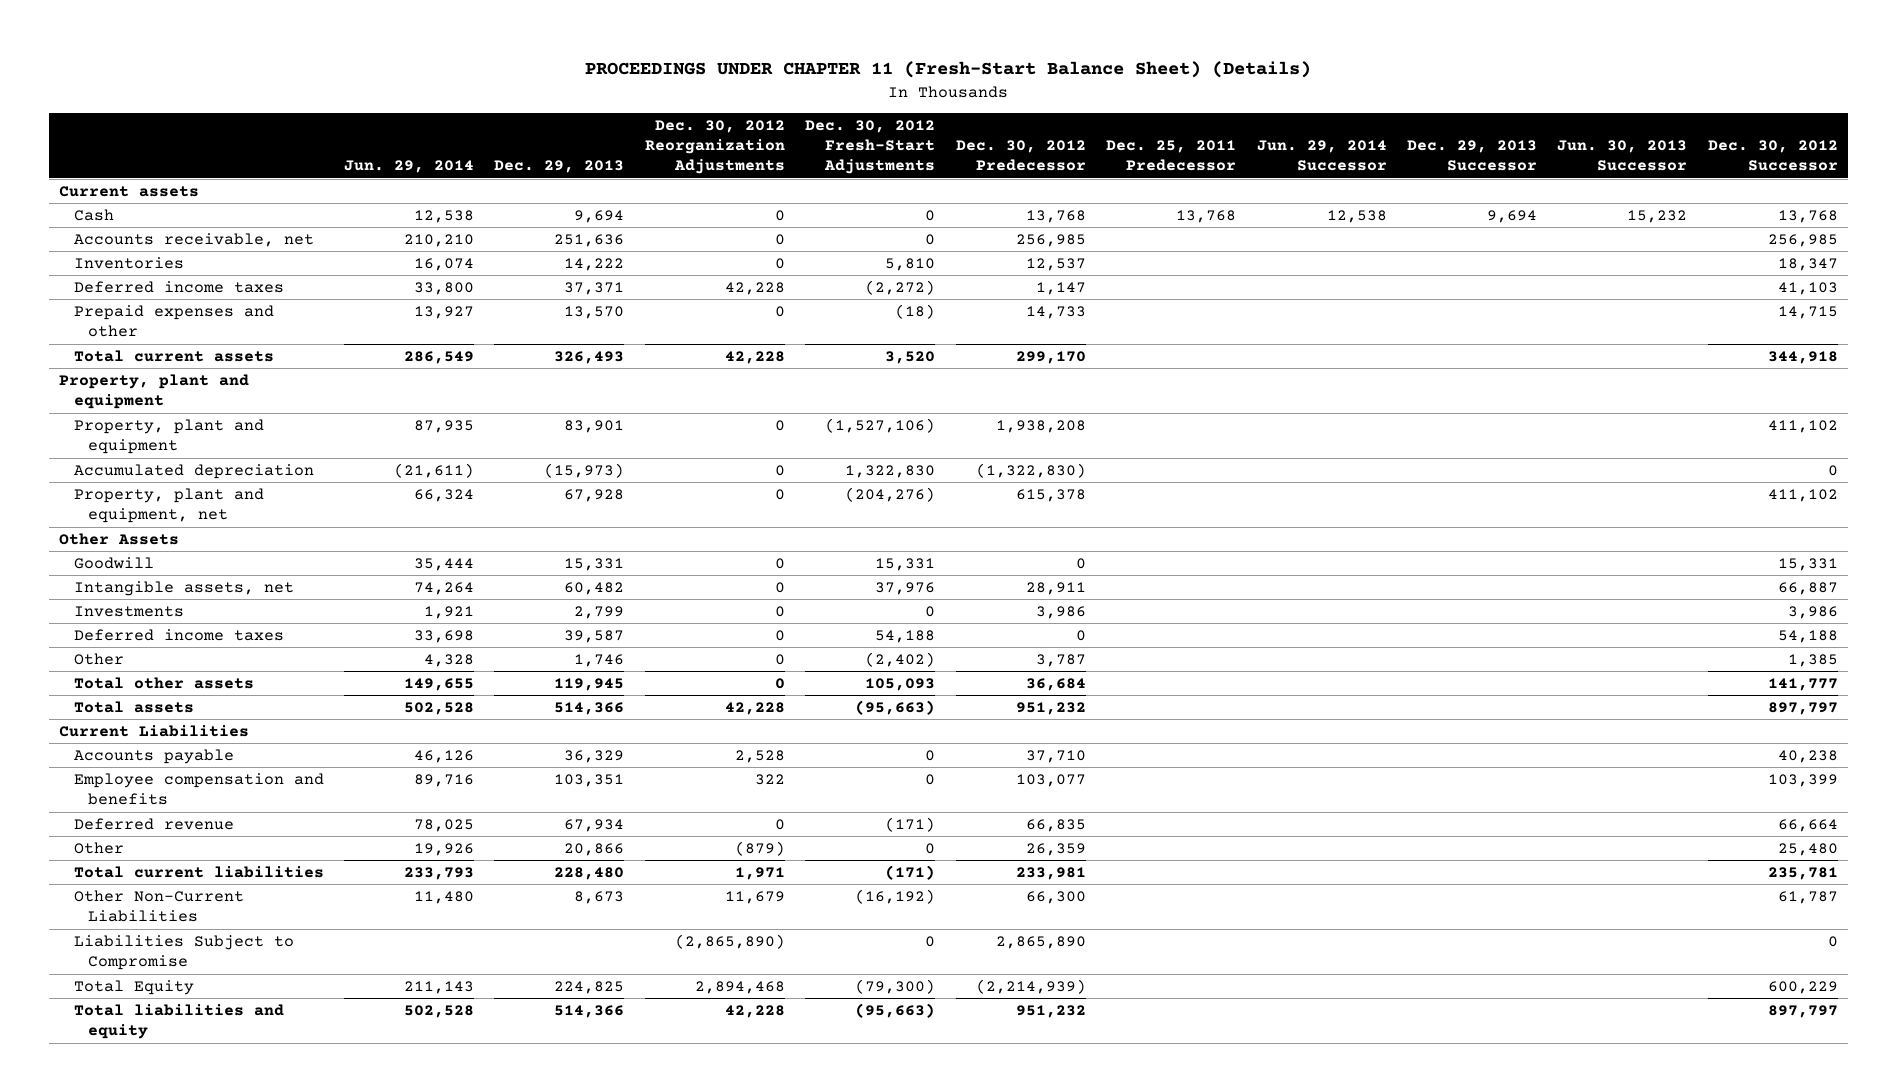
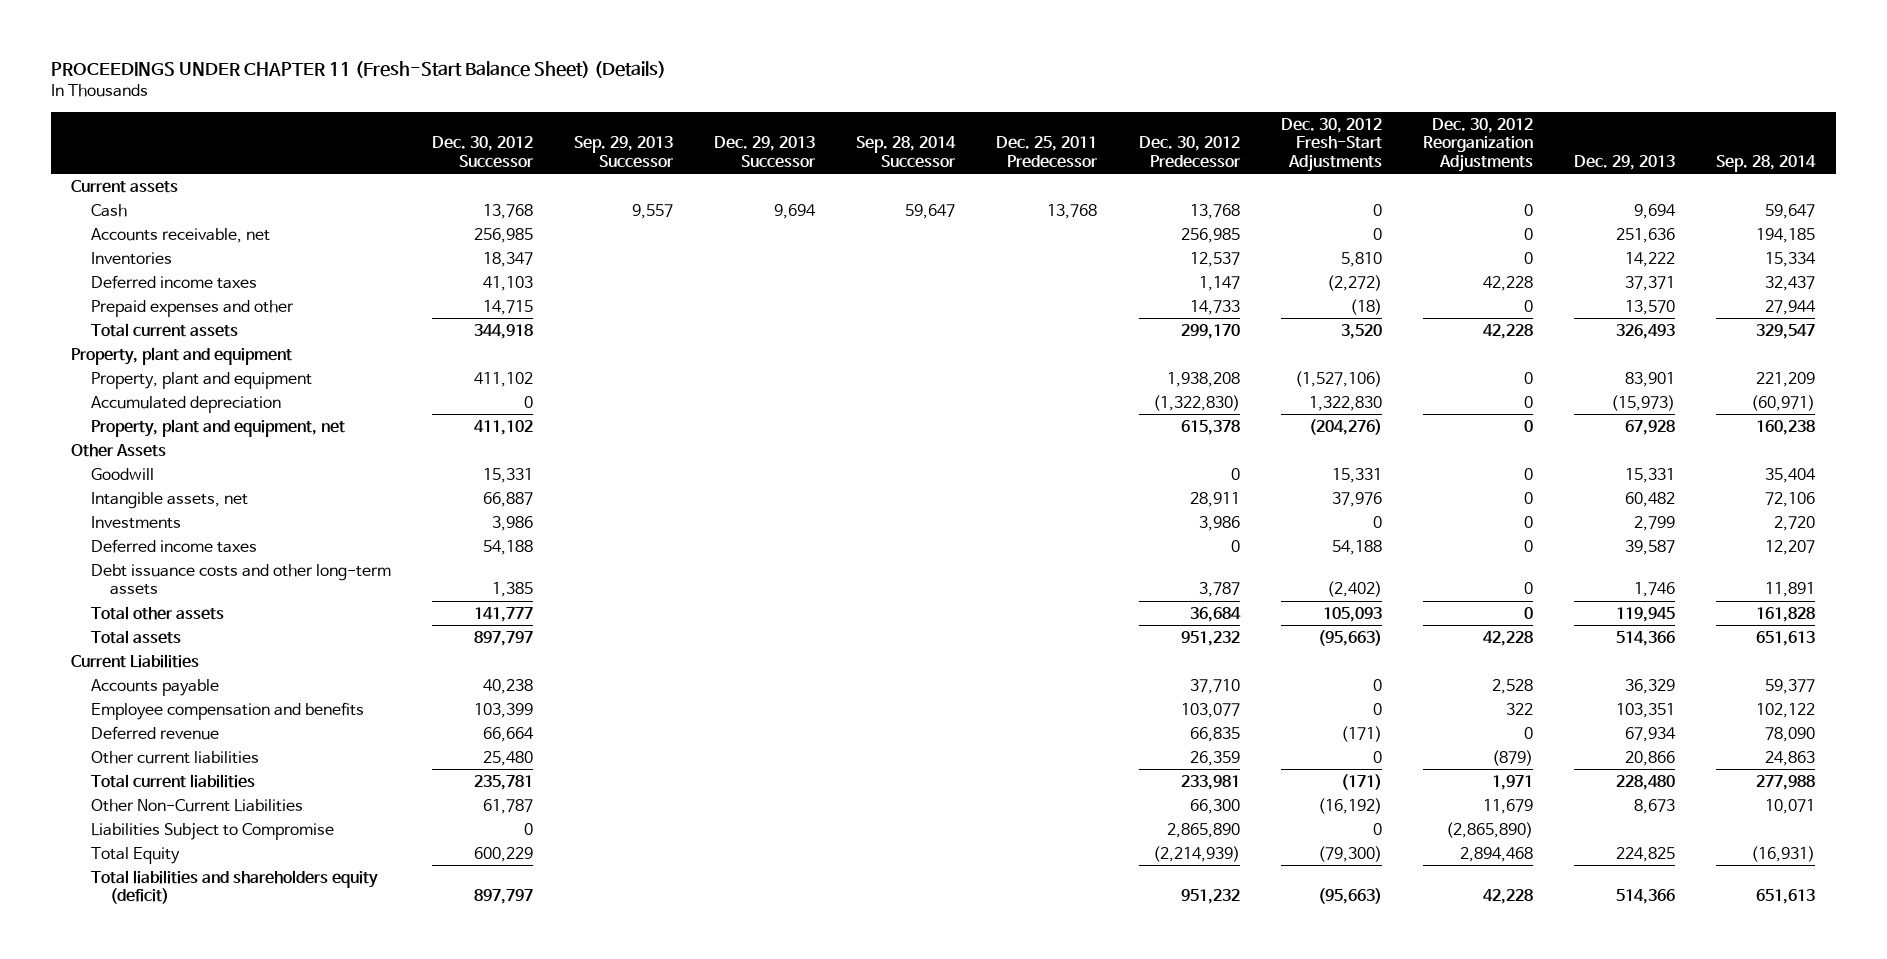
[343,160,474,174] Jun. 29, 2014 -> none
[1256,140,1387,172] Jun. 29, 2014 Successor -> none
[1557,140,1688,172] Jun. 30, 2013 Successor -> none
none -> [574,136,675,169] Sep. 29, 2013 Successor
none -> [856,136,957,169] Sep. 28, 2014 Successor
none -> [1716,155,1817,173] Sep. 28, 2014
[73,652,124,665] Other -> [90,563,391,596] Debt issuance costs and other long-term assets
[73,841,124,854] Other -> [90,750,259,764] Other current liabilities
[73,1003,284,1040] Total liabilities and equity -> [90,869,378,905] Total liabilities and shareholders equity (deficit)

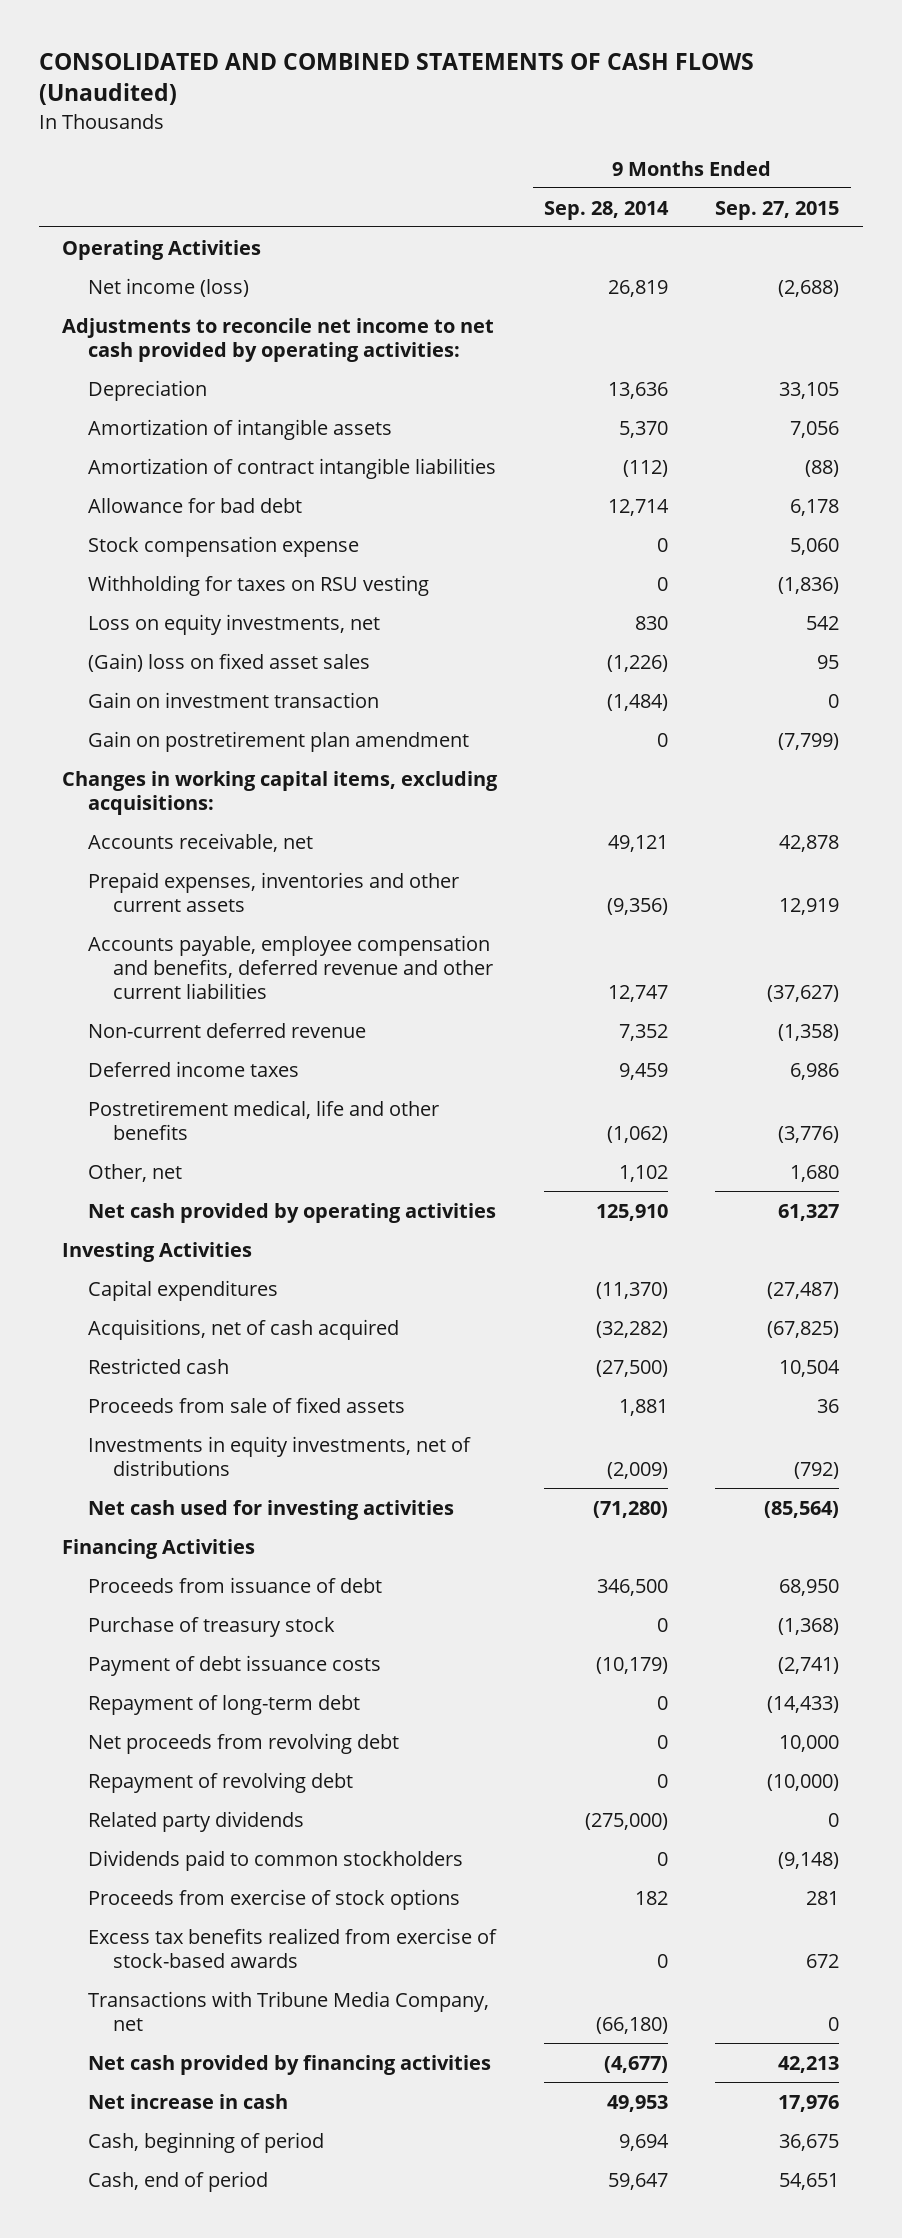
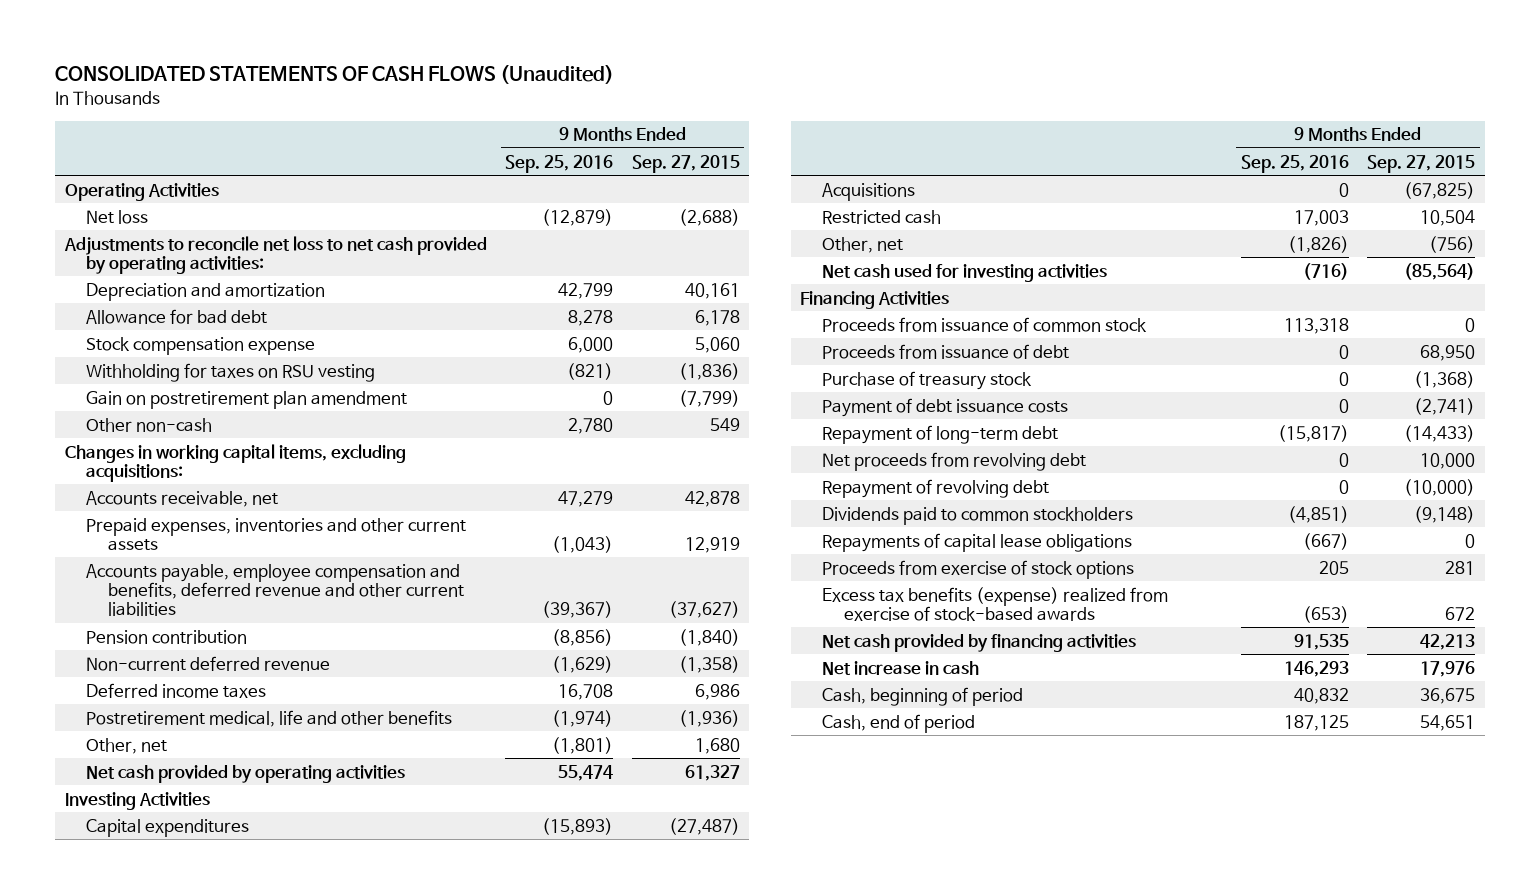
[38,53,754,106] CONSOLIDATED AND COMBINED STATEMENTS OF CASH FLOWS (Unaudited) -> [55,65,615,85] CONSOLIDATED STATEMENTS OF CASH FLOWS (Unaudited)
[544,200,670,220] Sep. 28, 2014 -> none
none -> [505,154,614,173] Sep. 25, 2016
[87,379,207,401] Depreciation -> none
[87,418,392,440] Amortization of intangible assets -> none
[87,457,496,479] Amortization of contract intangible liabilities -> none
[87,277,249,297] Net income (loss) -> [86,209,149,224] Net loss
[62,317,495,362] Adjustments to reconcile net income to net cash provided by operating activities: -> [63,235,487,274] Adjustments to reconcile net loss to net cash provided by operating activities:
none -> [86,282,326,301] Depreciation and amortization
[87,613,380,635] Loss on equity investments, net -> none
[87,652,370,672] (Gain) loss on fixed asset sales -> none
[87,691,379,708] Gain on investment transaction -> none
none -> [86,417,213,432] Other non-cash
none -> [86,629,248,644] Pension contribution
[778,1125,840,1143] (3,776) -> [678,709,740,727] (1,936)
[87,1318,399,1340] Acquisitions, net of cash acquired -> [822,182,916,201] Acquisitions
[87,1396,405,1413] Proceeds from sale of fixed assets -> none
[87,1435,471,1476] Investments in equity investments, net of distributions -> none
none -> [822,236,904,253] Other, net
none -> [822,316,1148,332] Proceeds from issuance of common stock
[87,1810,304,1832] Related party dividends -> none
none -> [822,532,1133,552] Repayments of capital lease obligations
[87,1990,489,2031] Transactions with Tribune Media Company, net -> none
[87,1927,497,1968] Excess tax benefits realized from exercise of stock-based awards -> [822,586,1169,621] Excess tax benefits (expense) realized from exercise of stock-based awards

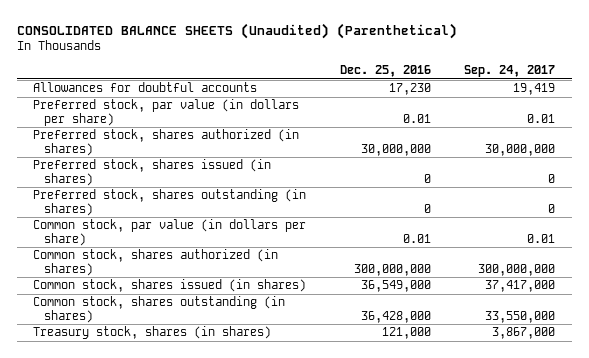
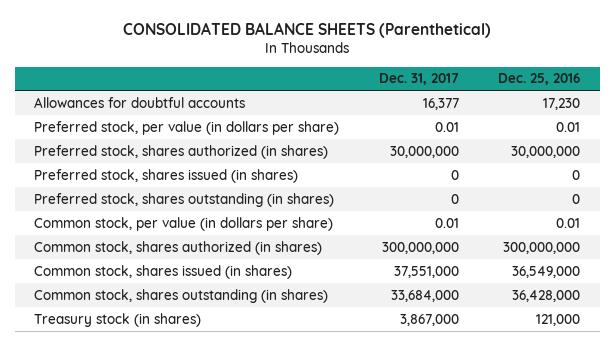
[16,22,457,39] CONSOLIDATED BALANCE SHEETS (Unaudited) (Parenthetical) -> [123,22,492,39] CONSOLIDATED BALANCE SHEETS (Parenthetical)
[464,65,556,78] Sep. 24, 2017 -> none
none -> [378,73,459,86] Dec. 31, 2017
[33,99,300,126] Preferred stock, par value (in dollars per share) -> [34,120,340,135] Preferred stock, per value (in dollars per share)
[33,219,307,246] Common stock, par value (in dollars per share) -> [34,216,334,231] Common stock, per value (in dollars per share)
[33,326,272,340] Treasury stock, shares (in shares) -> [34,312,202,327] Treasury stock (in shares)

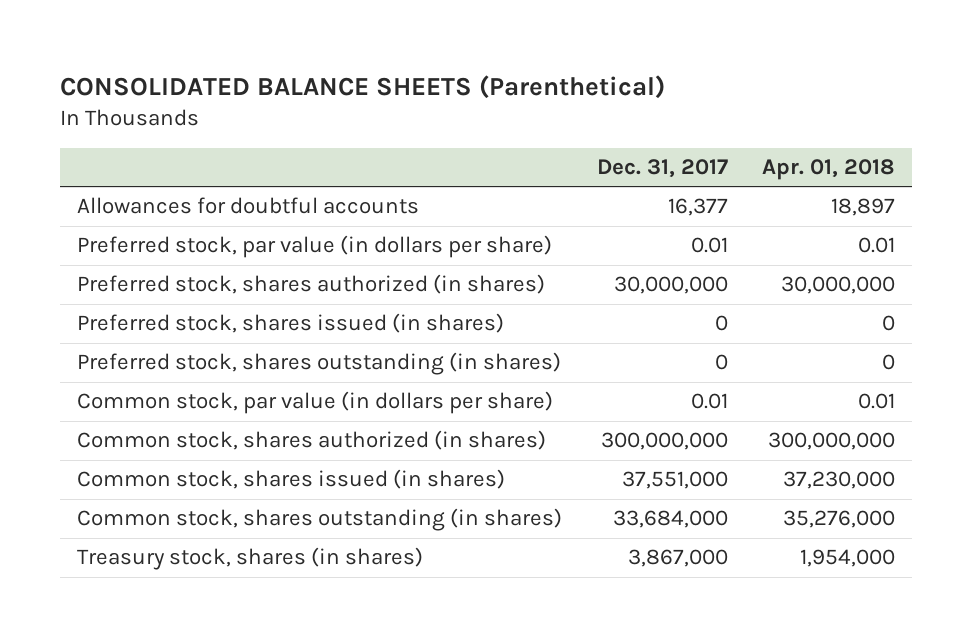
[498,73,581,86] Dec. 25, 2016 -> none
none -> [762,159,896,181] Apr. 01, 2018
[34,120,340,135] Preferred stock, per value (in dollars per share) -> [77,235,553,259] Preferred stock, par value (in dollars per share)
[34,216,334,231] Common stock, per value (in dollars per share) -> [77,391,554,415] Common stock, par value (in dollars per share)
[34,312,202,327] Treasury stock (in shares) -> [77,547,424,571] Treasury stock, shares (in shares)

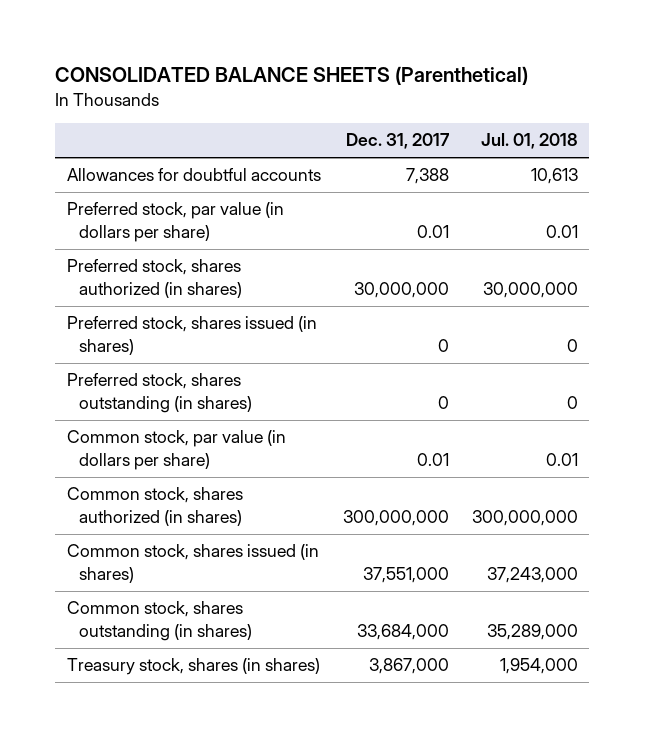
[762,159,896,181] Apr. 01, 2018 -> none
none -> [481,133,579,150] Jul. 01, 2018
[667,198,728,217] 16,377 -> [406,168,450,185] 7,388

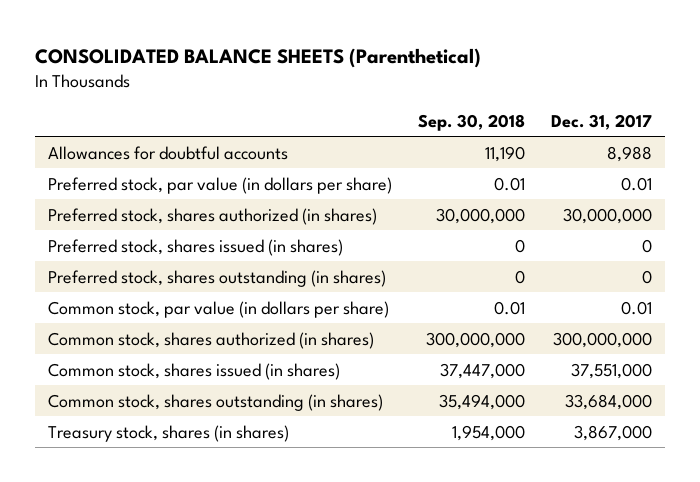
[481,133,579,150] Jul. 01, 2018 -> none
none -> [418,113,526,131] Sep. 30, 2018
[406,168,450,185] 7,388 -> [607,145,653,162] 8,988

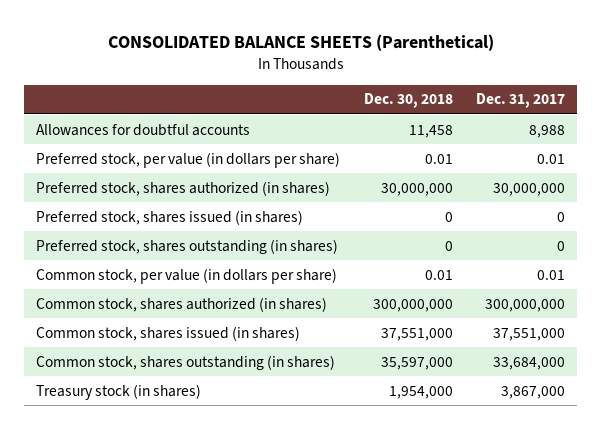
[418,113,526,131] Sep. 30, 2018 -> none
none -> [363,93,453,109] Dec. 30, 2018
[48,176,393,194] Preferred stock, par value (in dollars per share) -> [35,151,340,168] Preferred stock, per value (in dollars per share)
[48,300,390,318] Common stock, par value (in dollars per share) -> [35,267,337,284] Common stock, per value (in dollars per share)
[48,424,290,442] Treasury stock, shares (in shares) -> [35,383,201,400] Treasury stock (in shares)

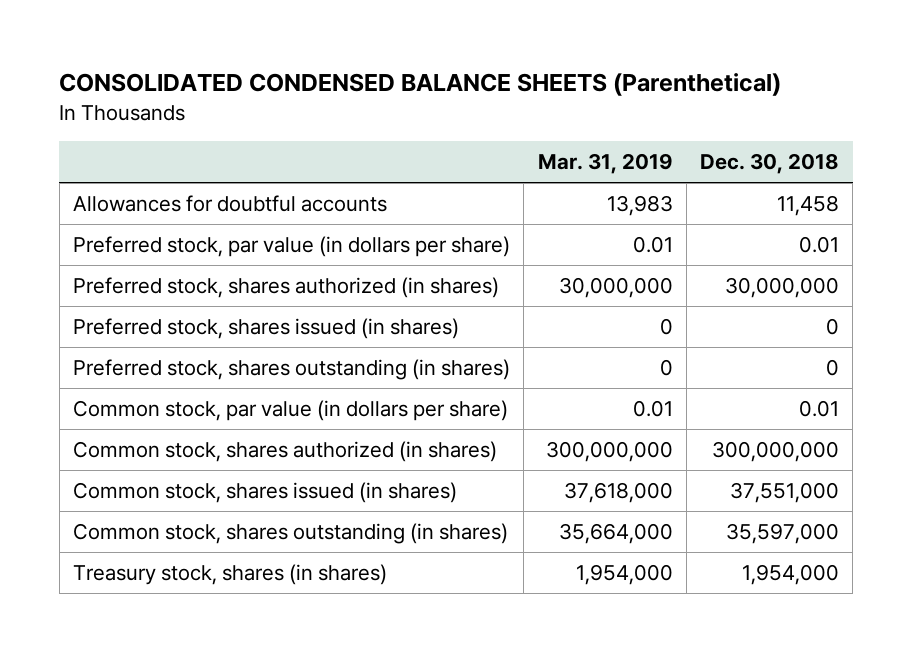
[107,33,494,51] CONSOLIDATED BALANCE SHEETS (Parenthetical) -> [59,73,782,97] CONSOLIDATED CONDENSED BALANCE SHEETS (Parenthetical)
[476,93,566,109] Dec. 31, 2017 -> none
none -> [537,152,673,174] Mar. 31, 2019
[35,151,340,168] Preferred stock, per value (in dollars per share) -> [72,236,510,258] Preferred stock, par value (in dollars per share)
[35,267,337,284] Common stock, per value (in dollars per share) -> [72,400,508,422] Common stock, par value (in dollars per share)
[35,383,201,400] Treasury stock (in shares) -> [72,564,387,586] Treasury stock, shares (in shares)

